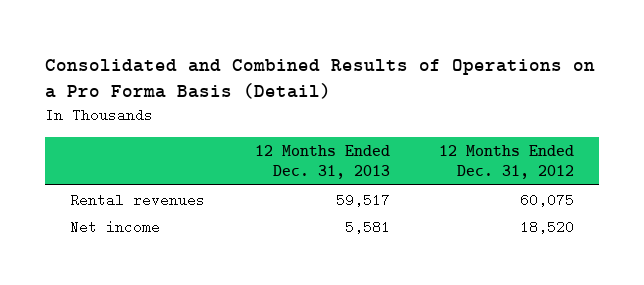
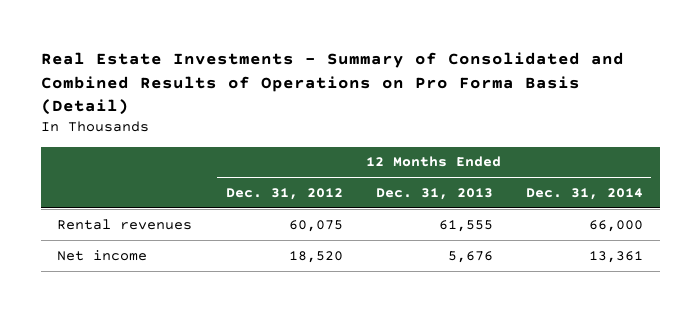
[44,59,595,100] Consolidated and Combined Results of Operations on a Pro Forma Basis (Detail) -> [40,52,624,116] Real Estate Investments - Summary of Consolidated and Combined Results of Operations on Pro Forma Basis (Detail)
none -> [525,187,643,200] Dec. 31, 2014
[335,192,390,207] 59,517 -> [438,219,493,232] 61,555
[344,219,390,234] 5,581 -> [447,250,493,263] 5,676

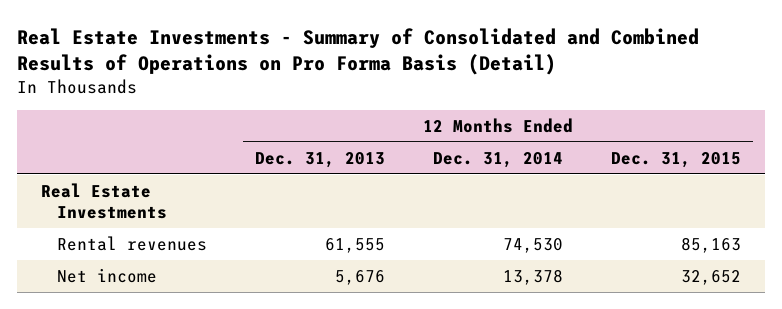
[225,187,343,200] Dec. 31, 2012 -> none
none -> [610,151,741,168] Dec. 31, 2015
none -> [41,182,168,220] Real Estate Investments
[588,219,643,232] 66,000 -> [502,237,563,253] 74,530
[588,250,643,263] 13,361 -> [502,268,563,285] 13,378

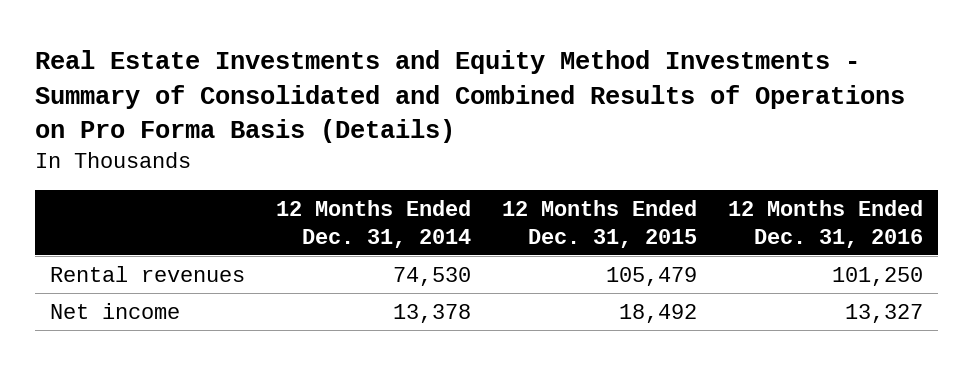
[17,27,700,76] Real Estate Investments - Summary of Consolidated and Combined Results of Operations on Pro Forma Basis (Detail) -> [34,50,905,143] Real Estate Investments and Equity Method Investments - Summary of Consolidated and Combined Results of Operations on Pro Forma Basis (Details)
[255,151,386,168] Dec. 31, 2013 -> none
none -> [727,199,923,248] 12 Months Ended Dec. 31, 2016
[41,182,168,220] Real Estate Investments -> none
[680,236,741,253] 85,163 -> [605,266,697,286] 105,479
[680,269,741,285] 32,652 -> [618,303,697,323] 18,492

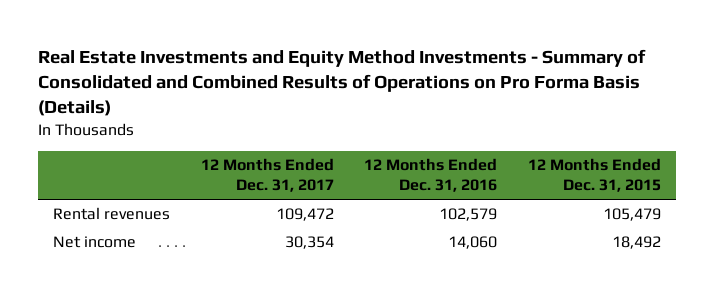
[276,199,472,248] 12 Months Ended Dec. 31, 2014 -> none
none -> [200,158,334,193] 12 Months Ended Dec. 31, 2017
[831,266,923,286] 101,250 -> [439,208,498,222] 102,579
[844,303,923,323] 13,327 -> [448,236,498,250] 14,060

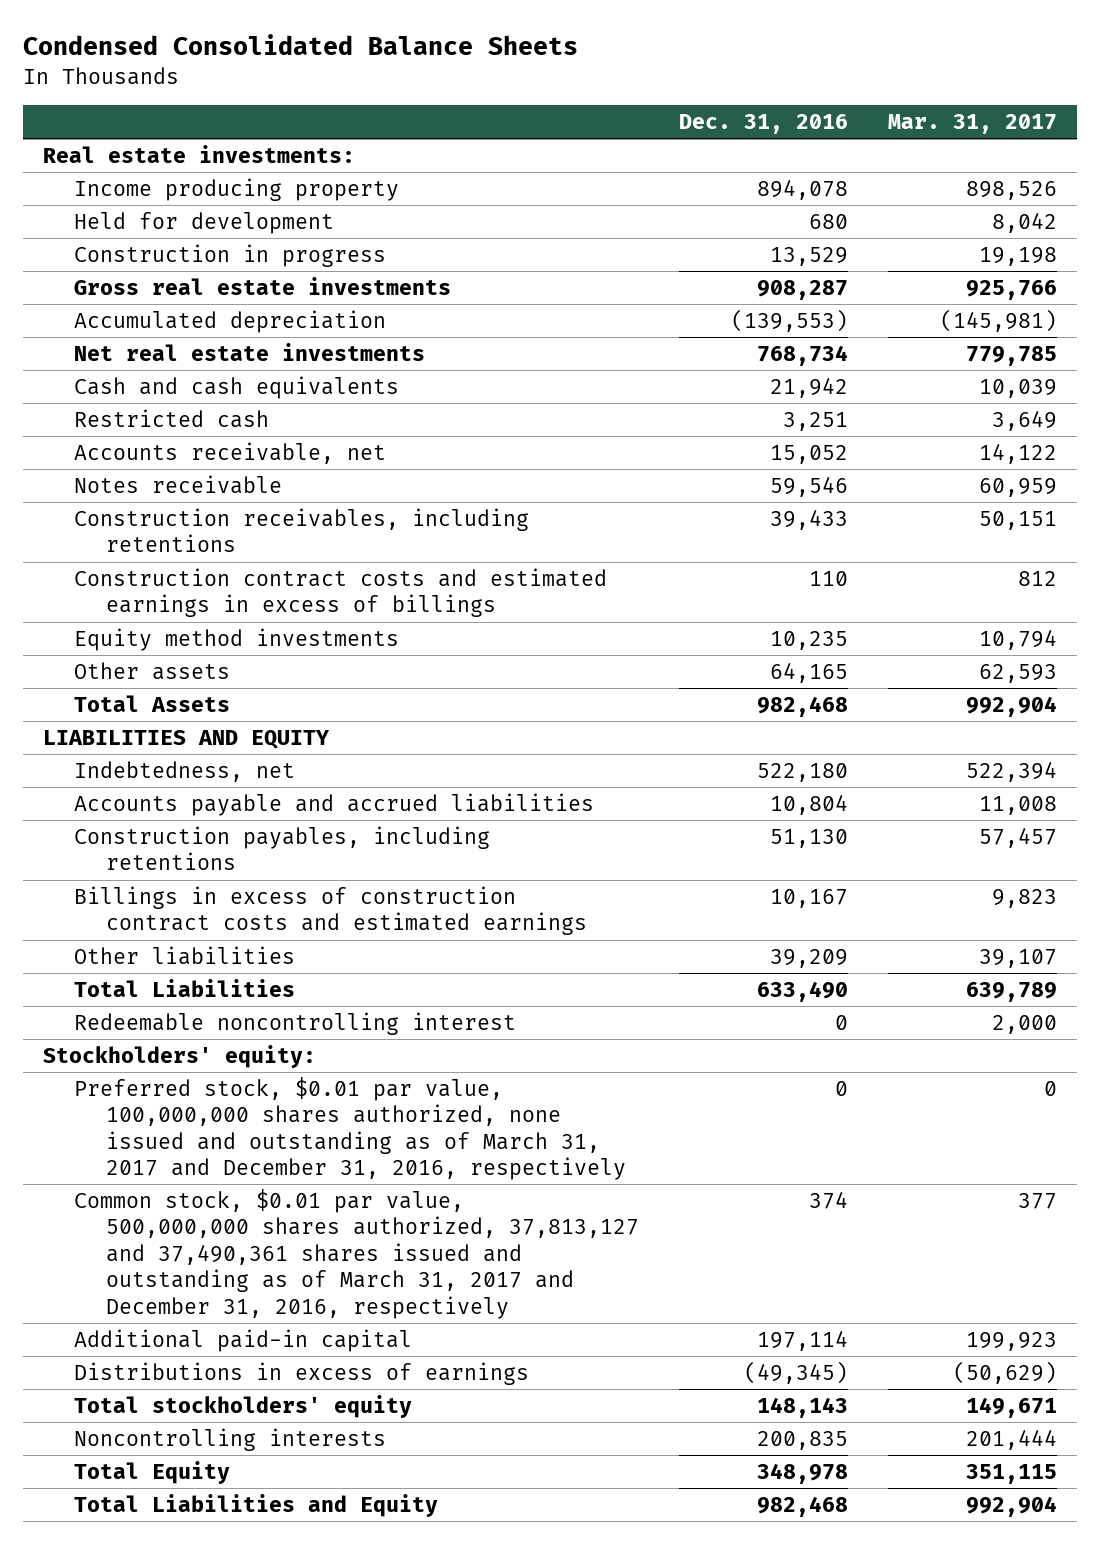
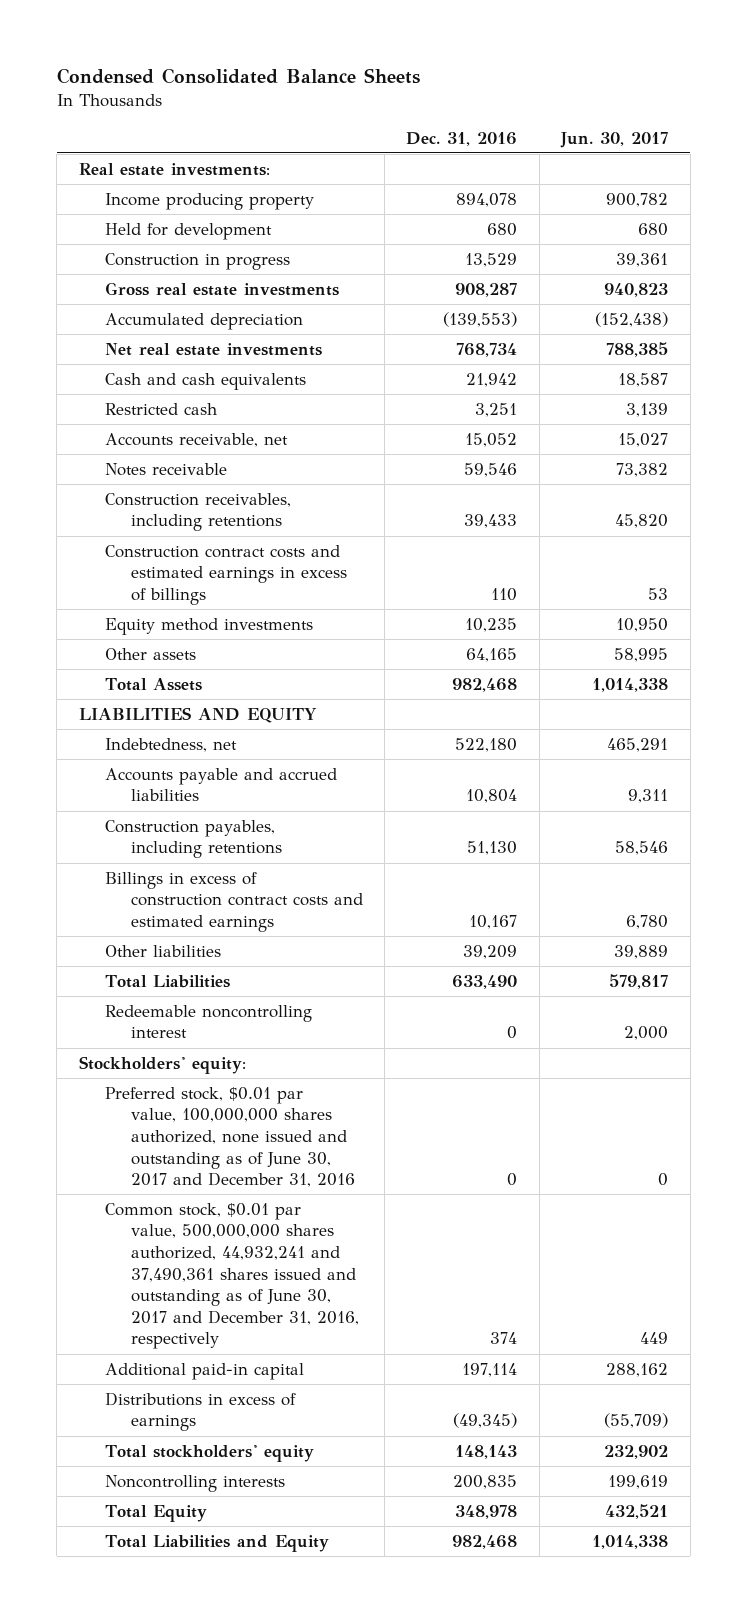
[888,114,1058,135] Mar. 31, 2017 -> none
none -> [560,131,669,148] Jun. 30, 2017
[74,1076,626,1181] Preferred stock, $0.01 par value, 100,000,000 shares authorized, none issued and outstanding as of March 31, 2017 and December 31, 2016, respectively -> [104,1086,355,1188] Preferred stock, $0.01 par value, 100,000,000 shares authorized, none issued and outstanding as of June 30, 2017 and December 31, 2016
[74,1188,639,1319] Common stock, $0.01 par value, 500,000,000 shares authorized, 37,813,127 and 37,490,361 shares issued and outstanding as of March 31, 2017 and December 31, 2016, respectively -> [104,1202,359,1350] Common stock, $0.01 par value, 500,000,000 shares authorized, 44,932,241 and 37,490,361 shares issued and outstanding as of June 30, 2017 and December 31, 2016, respectively

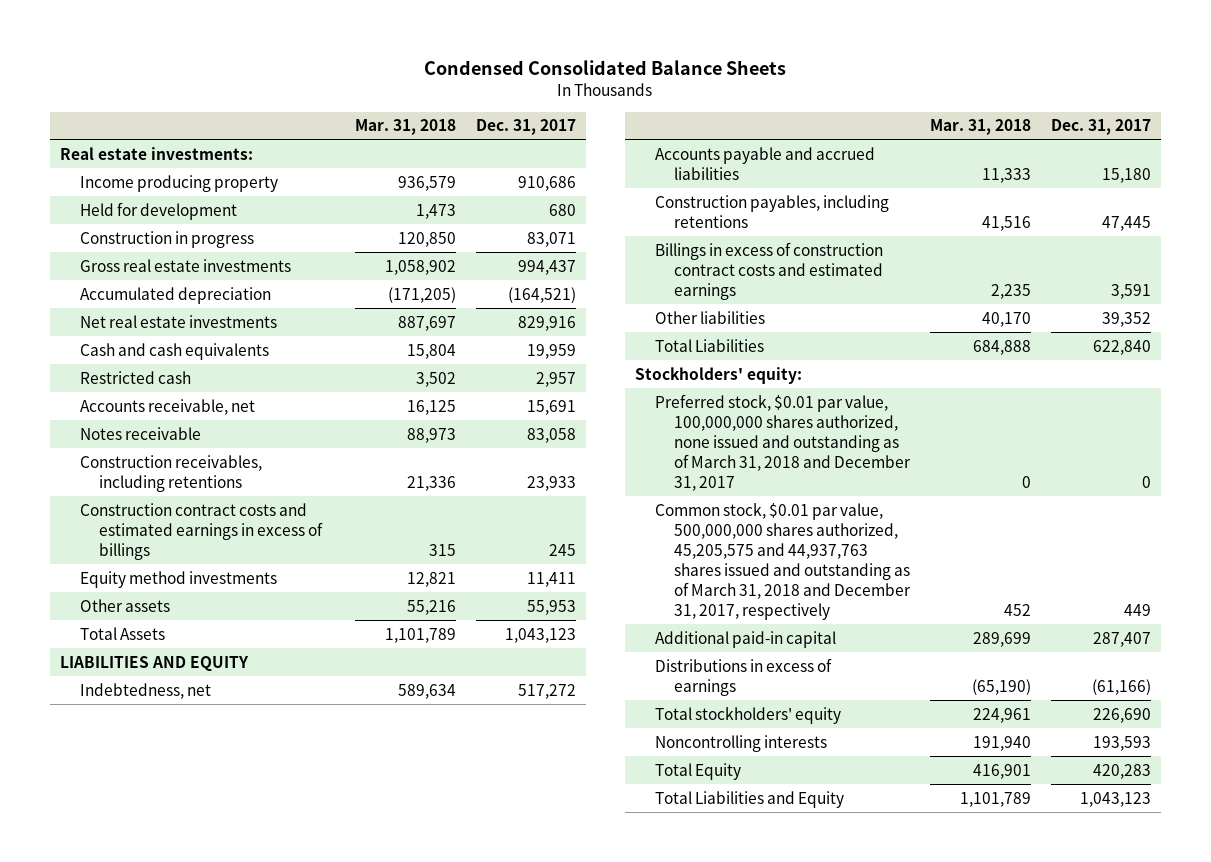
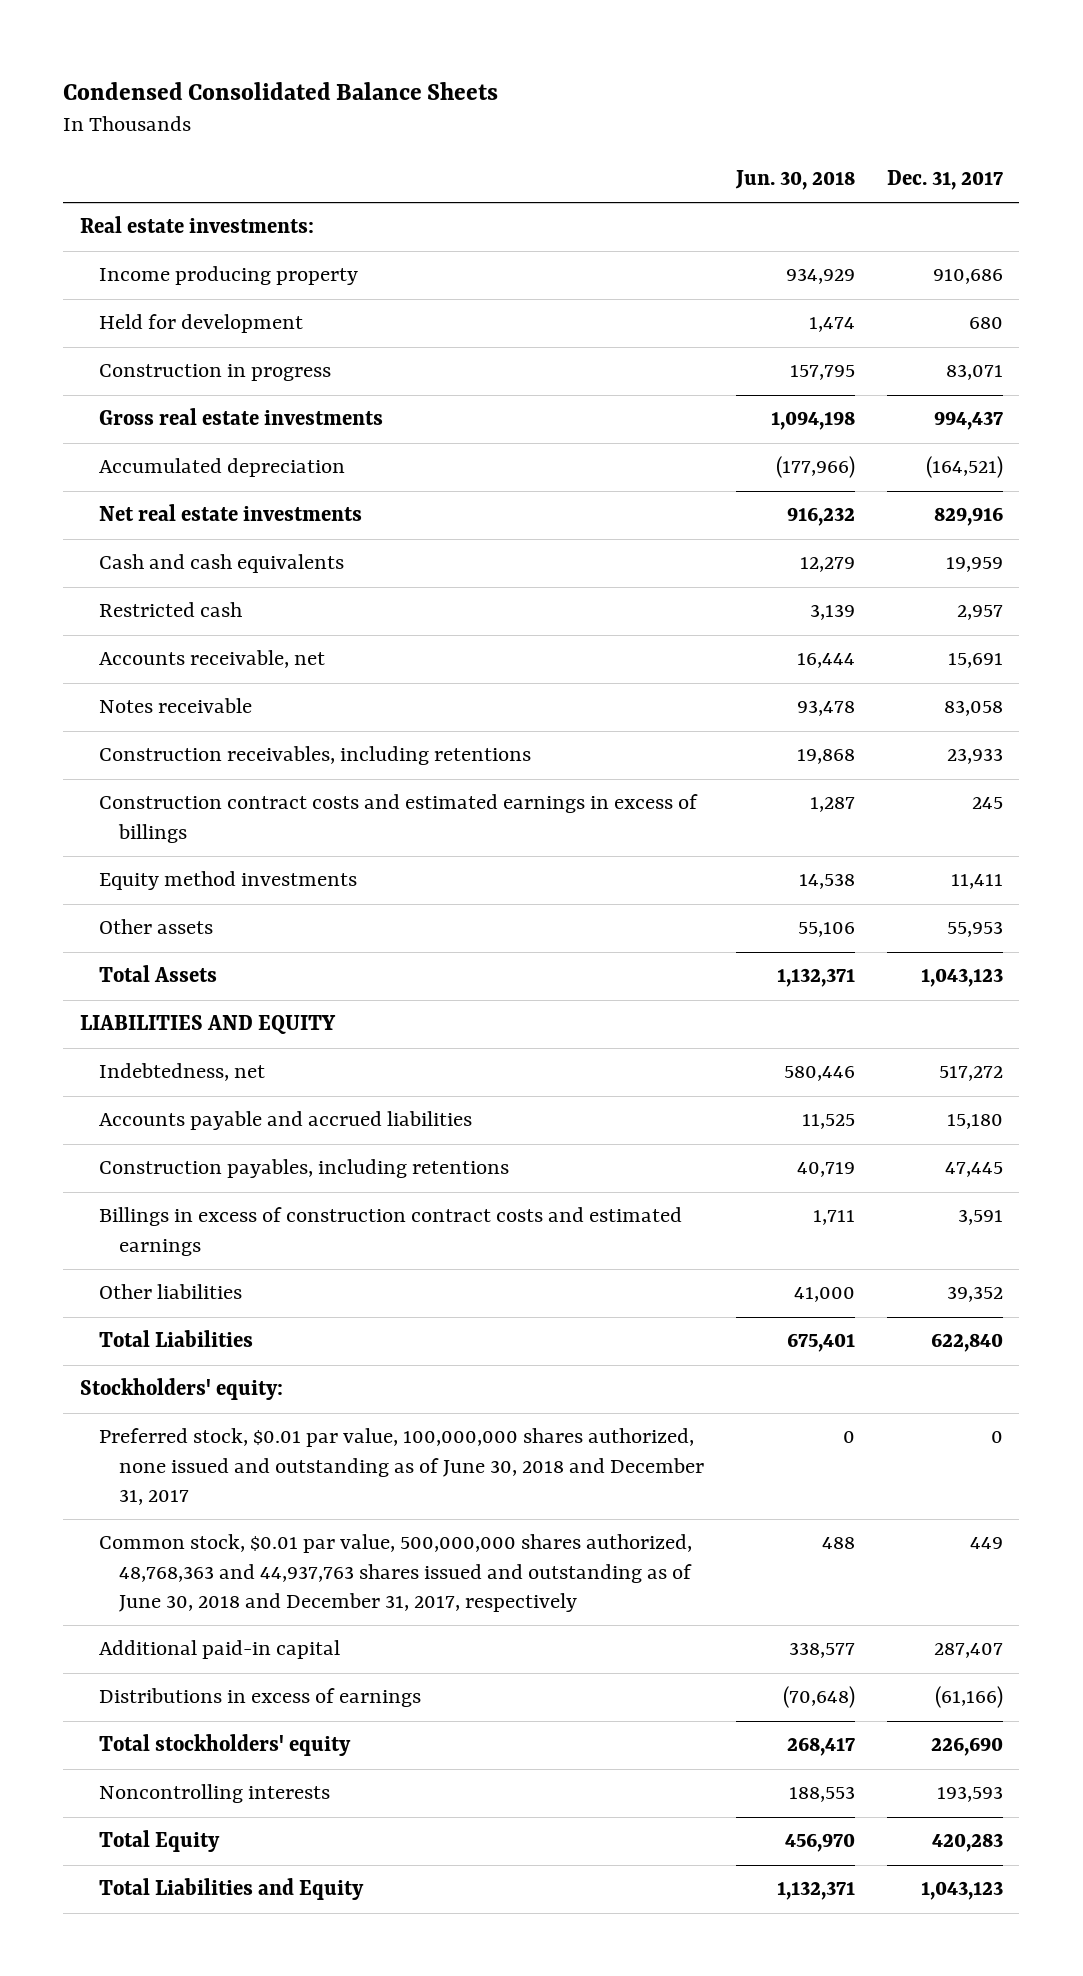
[355,119,457,136] Mar. 31, 2018 -> none
none -> [735,170,856,191] Jun. 30, 2018
[654,393,912,491] Preferred stock, $0.01 par value, 100,000,000 shares authorized, none issued and outstanding as of March 31, 2018 and December 31, 2017 -> [99,1428,704,1506] Preferred stock, $0.01 par value, 100,000,000 shares authorized, none issued and outstanding as of June 30, 2018 and December 31, 2017
[654,502,912,620] Common stock, $0.01 par value, 500,000,000 shares authorized, 45,205,575 and 44,937,763 shares issued and outstanding as of March 31, 2018 and December 31, 2017, respectively -> [99,1534,693,1613] Common stock, $0.01 par value, 500,000,000 shares authorized, 48,768,363 and 44,937,763 shares issued and outstanding as of June 30, 2018 and December 31, 2017, respectively

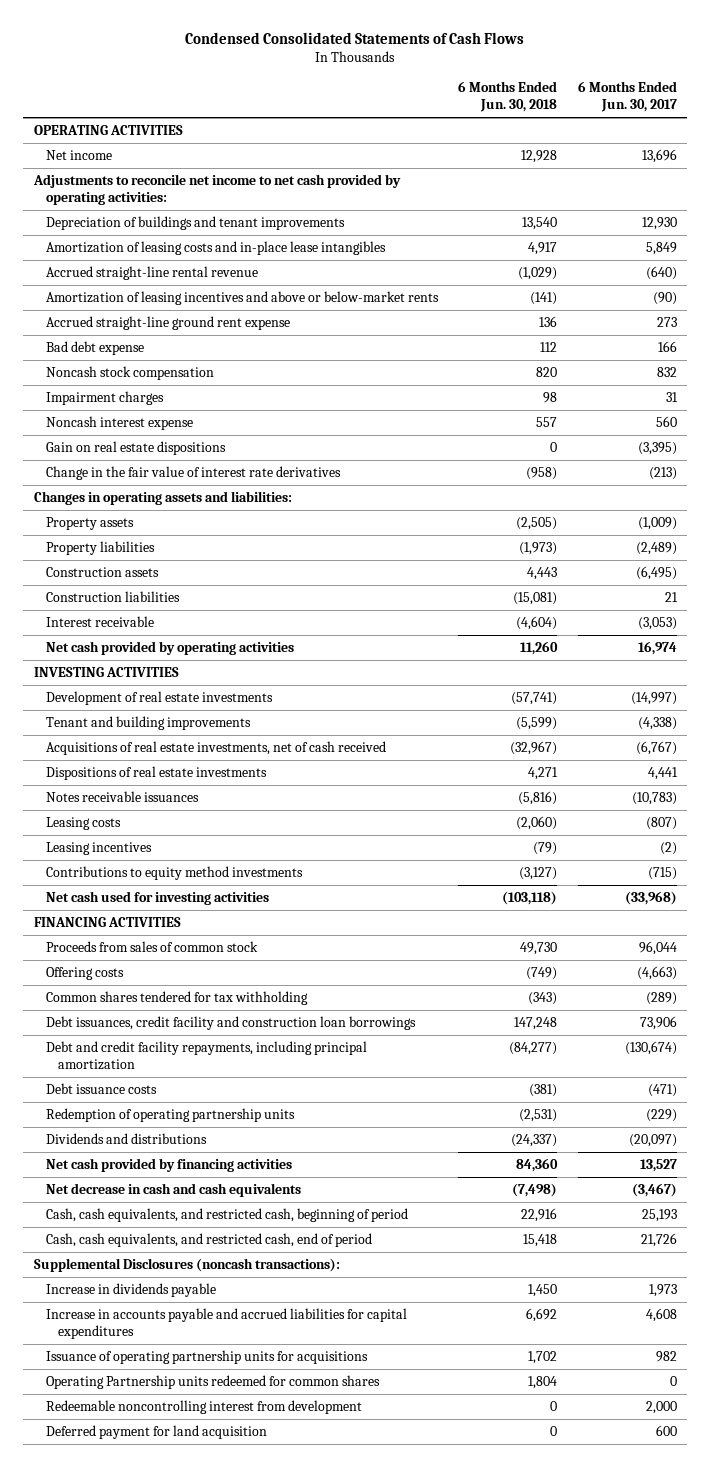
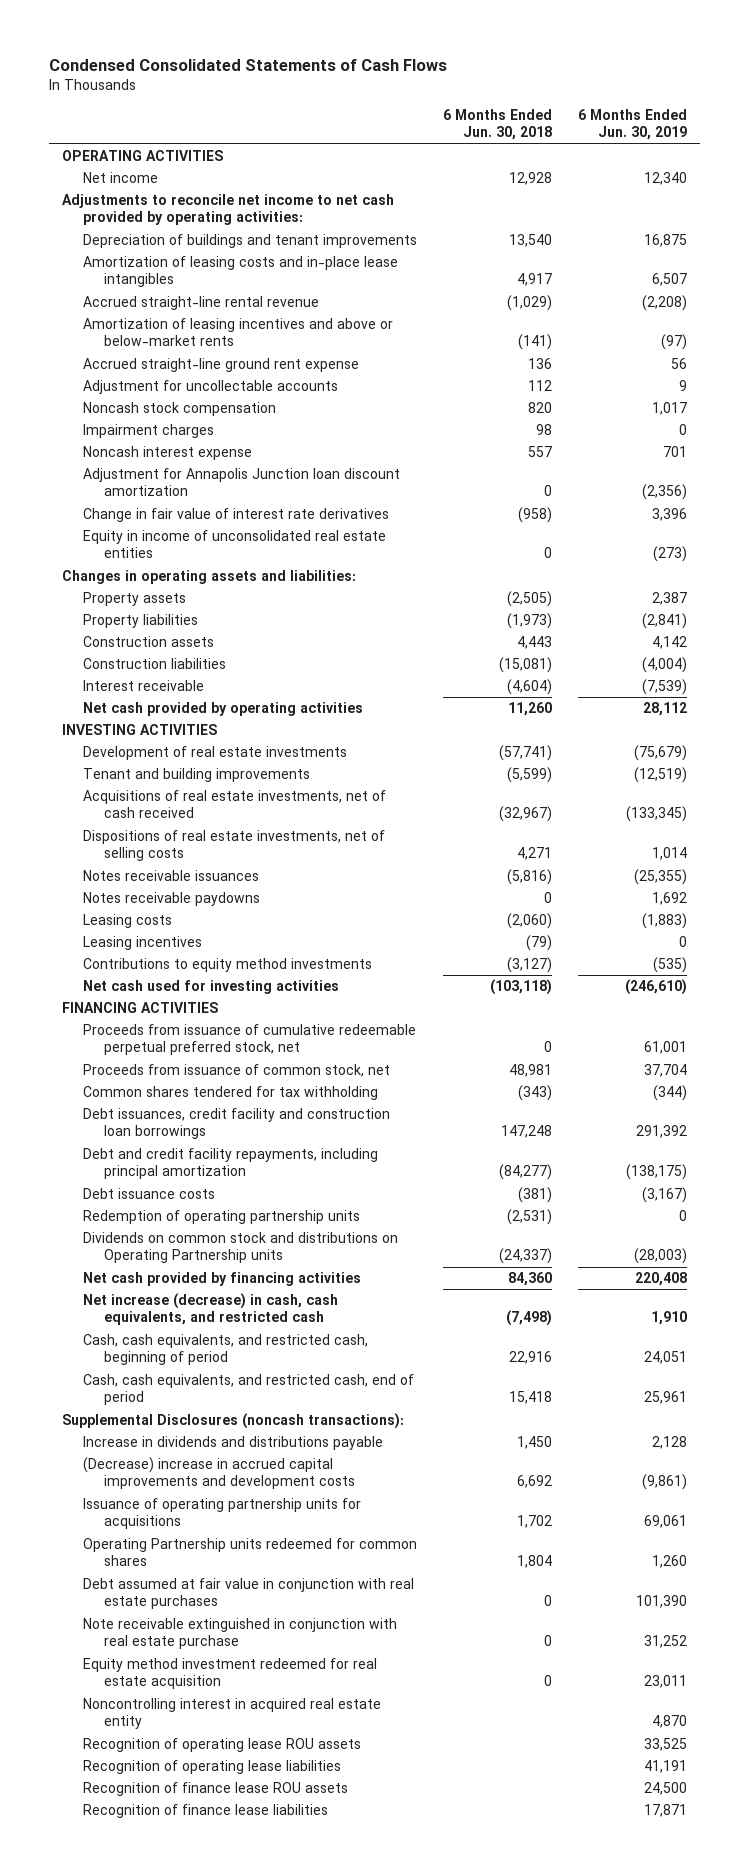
[577,81,677,113] 6 Months Ended Jun. 30, 2017 -> none
none -> [577,109,687,141] 6 Months Ended Jun. 30, 2019
[45,341,144,356] Bad debt expense -> [82,380,338,395] Adjustment for uncollectable accounts
[45,441,226,456] Gain on real estate dispositions -> none
none -> [82,468,400,497] Adjustment for Annapolis Junction loan discount amortization
[45,466,341,481] Change in the fair value of interest rate derivatives -> [82,508,389,523] Change in fair value of interest rate derivatives
none -> [82,530,386,559] Equity in income of unconsolidated real estate entities
[45,766,267,781] Dispositions of real estate investments -> [82,830,385,862] Dispositions of real estate investments, net of selling costs
none -> [82,892,260,907] Notes receivable paydowns
[45,967,124,981] Offering costs -> none
none -> [82,1024,416,1056] Proceeds from issuance of cumulative redeemable perpetual preferred stock, net
[45,941,258,953] Proceeds from sales of common stock -> [82,1064,390,1078] Proceeds from issuance of common stock, net
[520,942,558,956] 49,730 -> [508,1064,552,1078] 48,981
[45,1133,207,1145] Dividends and distributions -> [82,1232,398,1264] Dividends on common stock and distributions on Operating Partnership units
[45,1183,301,1198] Net decrease in cash and cash equivalents -> [82,1293,338,1326] Net increase (decrease) in cash, cash equivalents, and restricted cash
[45,1283,216,1298] Increase in dividends payable -> [82,1436,383,1451] Increase in dividends and distributions payable
[45,1308,407,1339] Increase in accounts payable and accrued liabilities for capital expenditures -> [82,1457,356,1490] (Decrease) increase in accrued capital improvements and development costs
[45,1400,362,1415] Redeemable noncontrolling interest from development -> none
none -> [82,1578,414,1610] Debt assumed at fair value in conjunction with real estate purchases
[45,1425,267,1440] Deferred payment for land acquisition -> [82,1618,397,1650] Note receivable extinguished in conjunction with real estate purchase
none -> [82,1658,377,1690] Equity method investment redeemed for real estate acquisition
none -> [82,1698,381,1730] Noncontrolling interest in acquired real estate entity
none -> [82,1738,361,1753] Recognition of operating lease ROU assets
none -> [82,1760,341,1775] Recognition of operating lease liabilities
none -> [82,1782,348,1797] Recognition of finance lease ROU assets
none -> [82,1804,328,1819] Recognition of finance lease liabilities

